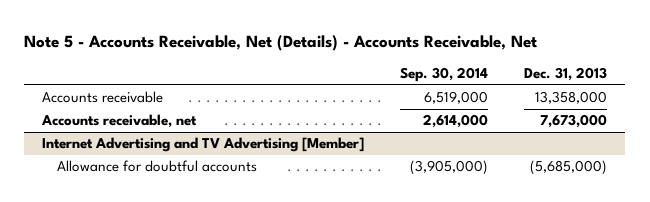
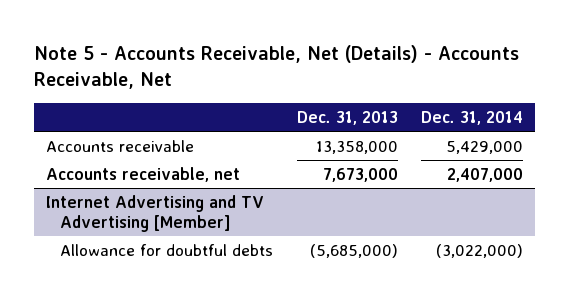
[400,67,489,83] Sep. 30, 2014 -> none
none -> [420,110,523,125] Dec. 31, 2014
[57,160,258,173] Allowance for doubtful accounts -> [60,243,274,256] Allowance for doubtful debts

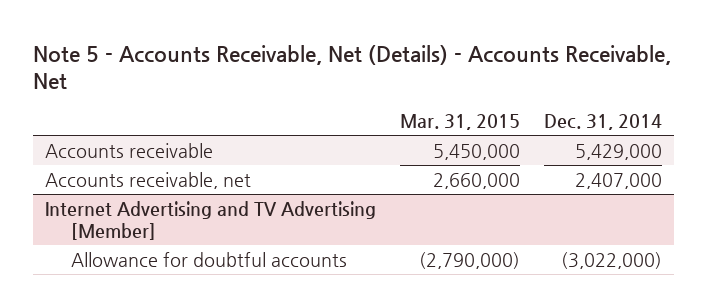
[296,110,398,125] Dec. 31, 2013 -> none
none -> [399,114,520,131] Mar. 31, 2015
[60,243,274,256] Allowance for doubtful debts -> [71,251,348,267] Allowance for doubtful accounts

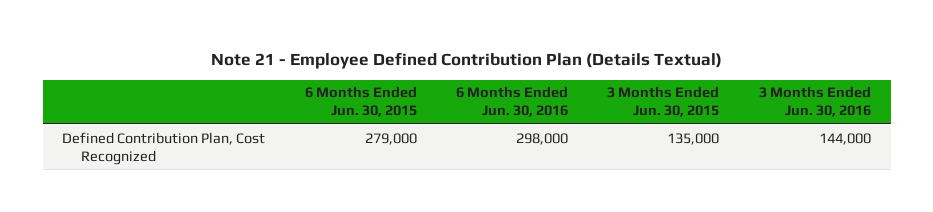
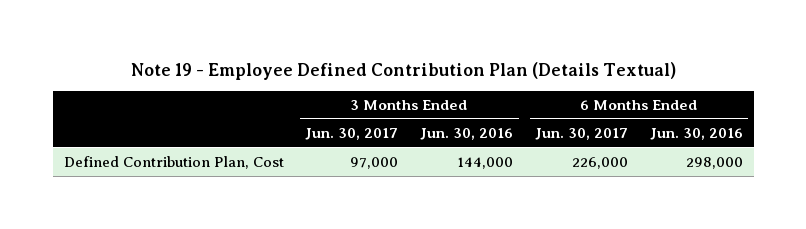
[210,52,722,70] Note 21 - Employee Defined Contribution Plan (Details Textual) -> [131,61,677,80] Note 19 - Employee Defined Contribution Plan (Details Textual)
[304,86,417,118] 6 Months Ended Jun. 30, 2015 -> none
[607,86,720,118] 3 Months Ended Jun. 30, 2015 -> none
none -> [305,128,399,141] Jun. 30, 2017
none -> [535,128,629,141] Jun. 30, 2017
[62,131,266,165] Defined Contribution Plan, Cost Recognized -> [63,156,284,170] Defined Contribution Plan, Cost

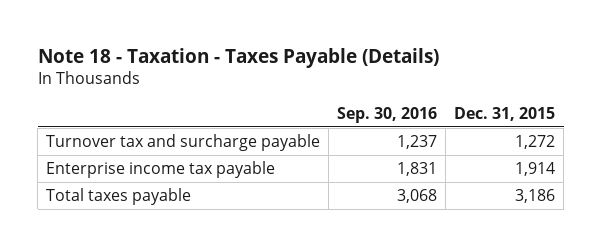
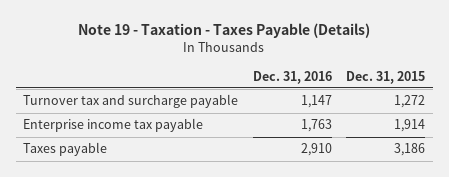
[37,47,439,68] Note 18 - Taxation - Taxes Payable (Details) -> [78,23,371,39] Note 19 - Taxation - Taxes Payable (Details)
[337,107,438,124] Sep. 30, 2016 -> none
none -> [252,70,332,84] Dec. 31, 2016
[46,187,192,205] Total taxes payable -> [23,142,108,157] Taxes payable

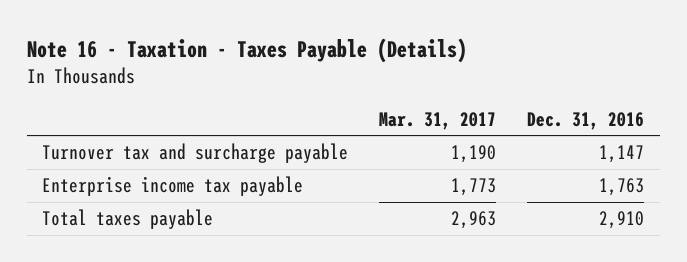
[78,23,371,39] Note 19 - Taxation - Taxes Payable (Details) -> [26,37,467,63] Note 16 - Taxation - Taxes Payable (Details)
[346,70,426,84] Dec. 31, 2015 -> none
none -> [379,111,497,130] Mar. 31, 2017
[23,142,108,157] Taxes payable -> [42,209,214,230] Total taxes payable

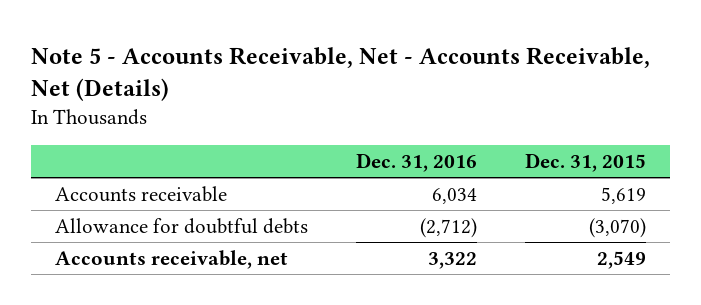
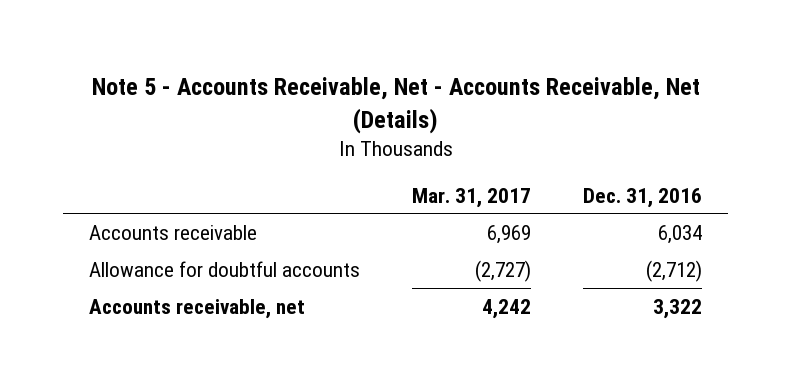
[524,153,646,173] Dec. 31, 2015 -> none
none -> [412,187,532,208] Mar. 31, 2017
[55,217,309,234] Allowance for doubtful debts -> [88,260,360,277] Allowance for doubtful accounts

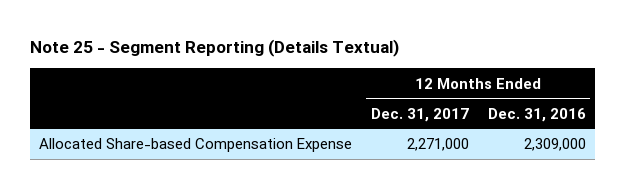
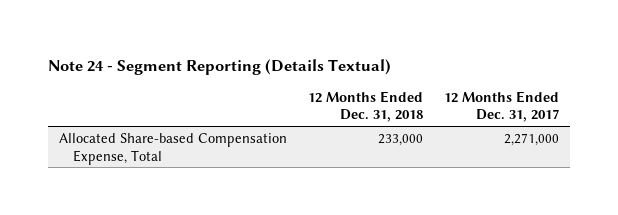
[30,39,400,58] Note 25 - Segment Reporting (Details Textual) -> [48,58,392,75] Note 24 - Segment Reporting (Details Textual)
[487,107,586,122] Dec. 31, 2016 -> none
none -> [308,90,424,123] 12 Months Ended Dec. 31, 2018
[39,138,353,153] Allocated Share-based Compensation Expense -> [58,133,287,165] Allocated Share-based Compensation Expense, Total

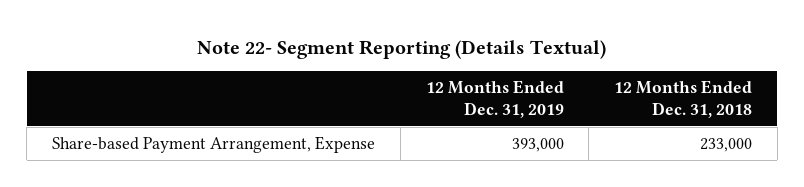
[48,58,392,75] Note 24 - Segment Reporting (Details Textual) -> [197,39,607,59] Note 22- Segment Reporting (Details Textual)
[444,90,560,123] 12 Months Ended Dec. 31, 2017 -> none
none -> [425,80,564,118] 12 Months Ended Dec. 31, 2019
[58,133,287,165] Allocated Share-based Compensation Expense, Total -> [52,135,376,153] Share-based Payment Arrangement, Expense

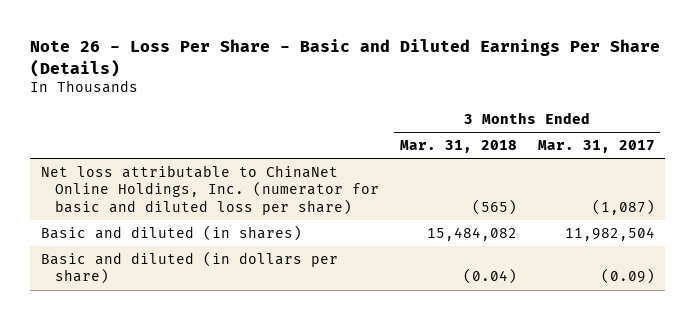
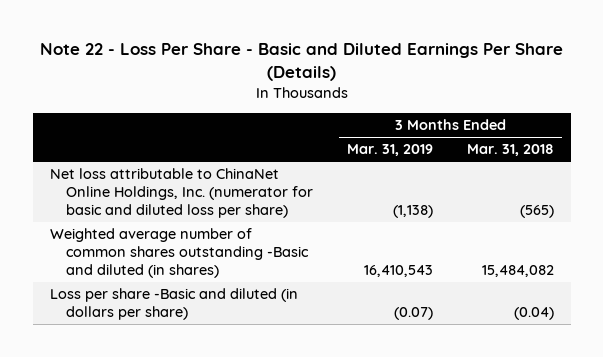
[30,38,661,77] Note 26 - Loss Per Share - Basic and Diluted Earnings Per Share (Details) -> [39,43,563,82] Note 22 - Loss Per Share - Basic and Diluted Earnings Per Share (Details)
[537,140,655,154] Mar. 31, 2017 -> none
none -> [347,144,434,157] Mar. 31, 2019
[40,224,302,241] Basic and diluted (in shares) -> [49,228,310,279] Weighted average number of common shares outstanding -Basic and diluted (in shares)
[40,250,338,285] Basic and diluted (in dollars per share) -> [49,288,298,321] Loss per share -Basic and diluted (in dollars per share)

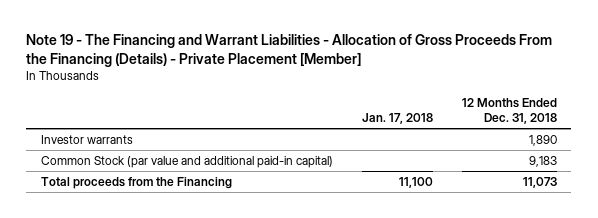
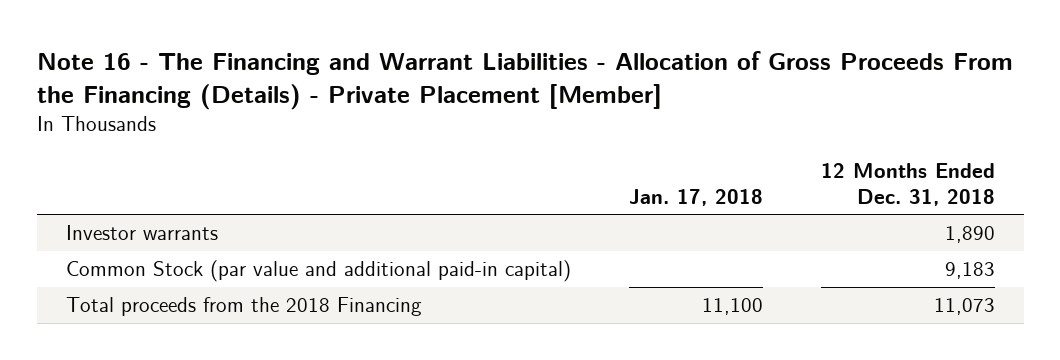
[26,33,553,67] Note 19 - The Financing and Warrant Liabilities - Allocation of Gross Proceeds From the Financing (Details) - Private Placement [Member] -> [36,50,1013,110] Note 16 - The Financing and Warrant Liabilities - Allocation of Gross Proceeds From the Financing (Details) - Private Placement [Member]
[40,176,232,189] Total proceeds from the Financing -> [65,297,422,317] Total proceeds from the 2018 Financing

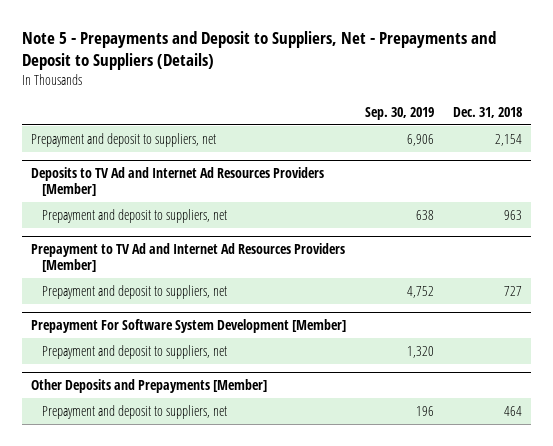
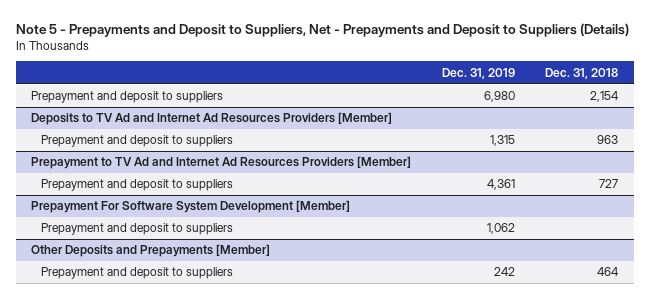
[365,106,435,120] Sep. 30, 2019 -> none
none -> [441,67,515,79] Dec. 31, 2019
[31,132,217,147] Prepayment and deposit to suppliers, net -> [30,91,223,104] Prepayment and deposit to suppliers
[42,208,228,223] Prepayment and deposit to suppliers, net -> [41,135,234,148] Prepayment and deposit to suppliers
[42,284,228,299] Prepayment and deposit to suppliers, net -> [41,179,234,192] Prepayment and deposit to suppliers
[42,344,228,359] Prepayment and deposit to suppliers, net -> [41,223,234,236] Prepayment and deposit to suppliers
[42,404,228,419] Prepayment and deposit to suppliers, net -> [41,267,234,280] Prepayment and deposit to suppliers

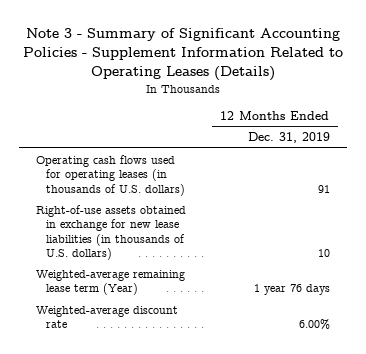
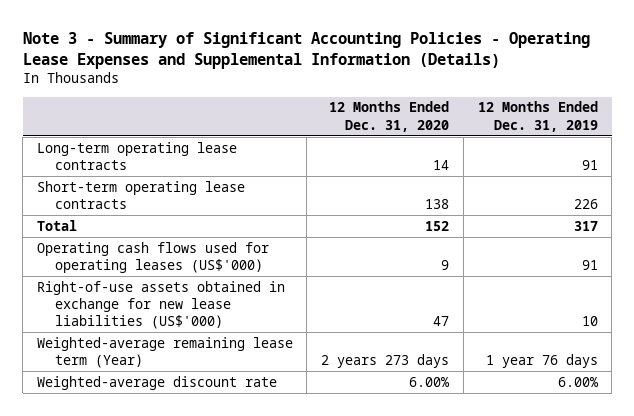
[23,28,344,82] Note 3 - Summary of Significant Accounting Policies - Supplement Information Related to Operating Leases (Details) -> [22,31,590,69] Note 3 - Summary of Significant Accounting Policies - Operating Lease Expenses and Supplemental Information (Details)
none -> [329,101,450,132] 12 Months Ended Dec. 31, 2020
none -> [36,141,237,171] Long-term operating lease contracts
none -> [36,180,245,210] Short-term operating lease contracts
none -> [36,219,77,231] Total
[36,154,186,196] Operating cash flows used for operating leases (in thousands of U.S. dollars) -> [36,241,269,274] Operating cash flows used for operating leases (US$'000)
[36,204,187,261] Right-of-use assets obtained in exchange for new lease liabilities (in thousands of U.S. dollars) -> [36,280,285,330] Right-of-use assets obtained in exchange for new lease liabilities (US$'000)

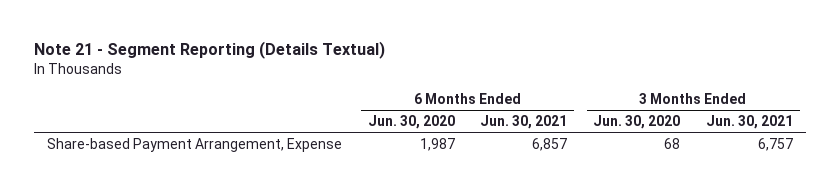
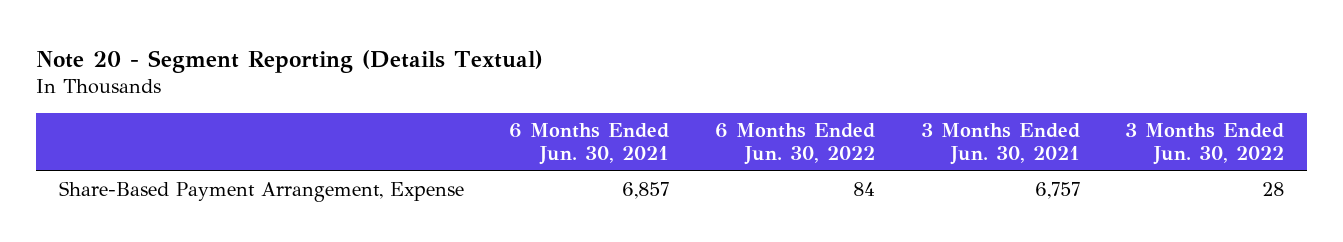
[33,41,385,60] Note 21 - Segment Reporting (Details Textual) -> [35,49,543,73] Note 20 - Segment Reporting (Details Textual)
[367,115,455,130] Jun. 30, 2020 -> none
[593,115,681,130] Jun. 30, 2020 -> none
none -> [715,123,876,166] 6 Months Ended Jun. 30, 2022
none -> [1125,123,1285,166] 3 Months Ended Jun. 30, 2022
[46,138,342,153] Share-based Payment Arrangement, Expense -> [58,180,464,202] Share-Based Payment Arrangement, Expense

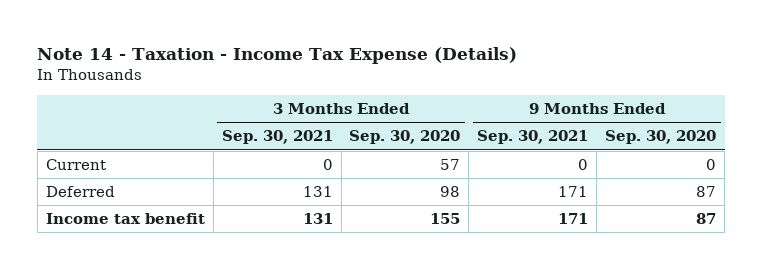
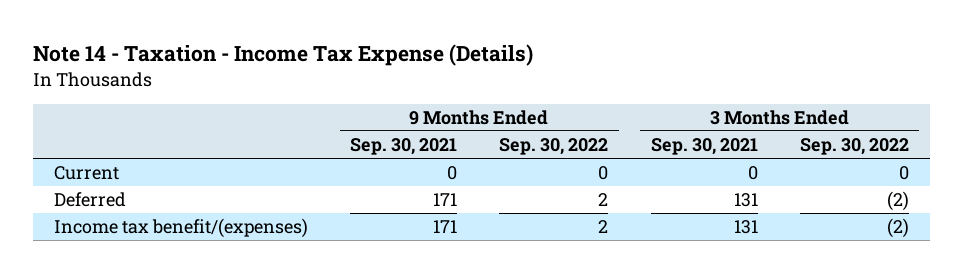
[349,130,461,145] Sep. 30, 2020 -> none
[605,130,717,145] Sep. 30, 2020 -> none
none -> [499,138,609,156] Sep. 30, 2022
none -> [799,138,909,156] Sep. 30, 2022
[45,213,205,225] Income tax benefit -> [54,218,309,239] Income tax benefit/(expenses)

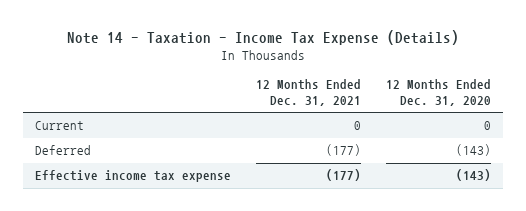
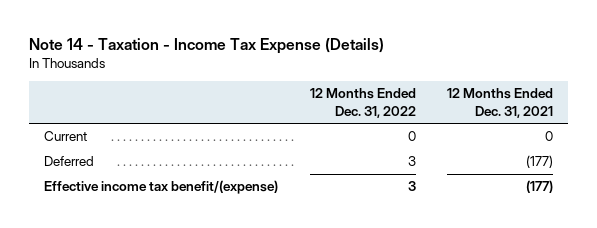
[385,79,491,106] 12 Months Ended Dec. 31, 2020 -> none
none -> [309,88,416,118] 12 Months Ended Dec. 31, 2022
[35,170,232,183] Effective income tax expense -> [44,180,279,195] Effective income tax benefit/(expense)

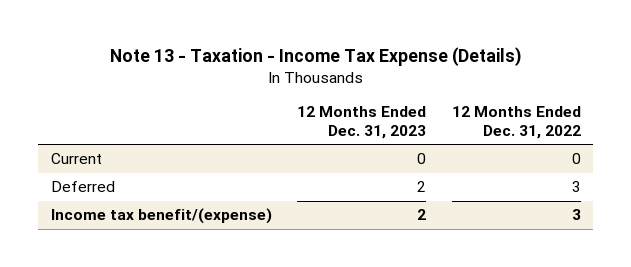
[28,37,384,54] Note 14 - Taxation - Income Tax Expense (Details) -> [109,46,522,66] Note 13 - Taxation - Income Tax Expense (Details)
[446,88,553,118] 12 Months Ended Dec. 31, 2021 -> none
none -> [297,106,427,139] 12 Months Ended Dec. 31, 2023
[44,180,279,195] Effective income tax benefit/(expense) -> [50,208,272,225] Income tax benefit/(expense)

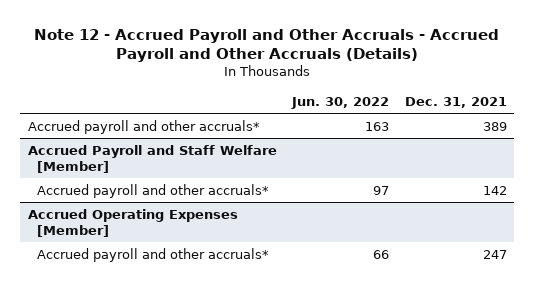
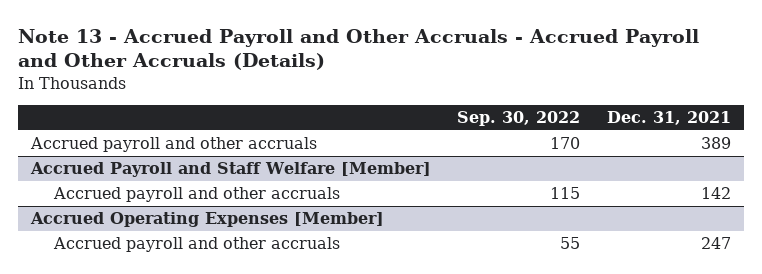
[34,28,500,63] Note 12 - Accrued Payroll and Other Accruals - Accrued Payroll and Other Accruals (Details) -> [17,28,699,71] Note 13 - Accrued Payroll and Other Accruals - Accrued Payroll and Other Accruals (Details)
[291,96,390,109] Jun. 30, 2022 -> none
none -> [457,111,581,127] Sep. 30, 2022
[27,119,260,134] Accrued payroll and other accruals* -> [29,137,317,153] Accrued payroll and other accruals
[37,183,270,198] Accrued payroll and other accruals* -> [53,187,341,203] Accrued payroll and other accruals
[37,247,270,262] Accrued payroll and other accruals* -> [53,237,341,253] Accrued payroll and other accruals

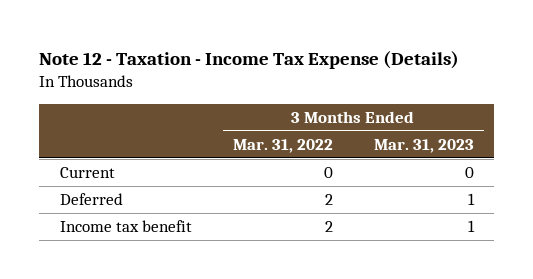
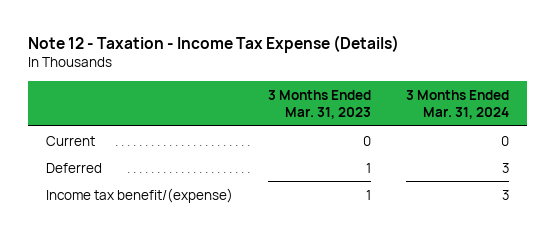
[232,138,333,153] Mar. 31, 2022 -> none
none -> [406,89,510,120] 3 Months Ended Mar. 31, 2024
[59,220,192,233] Income tax benefit -> [45,187,233,203] Income tax benefit/(expense)

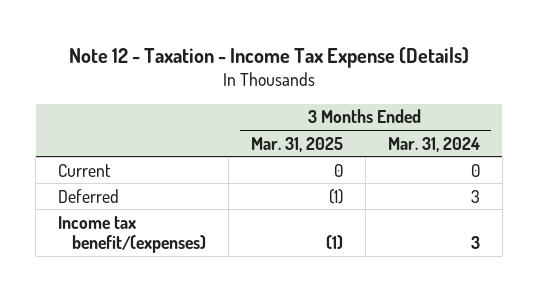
[268,89,372,120] 3 Months Ended Mar. 31, 2023 -> none
none -> [250,136,343,152] Mar. 31, 2025
[45,187,233,203] Income tax benefit/(expense) -> [58,215,206,253] Income tax benefit/(expenses)

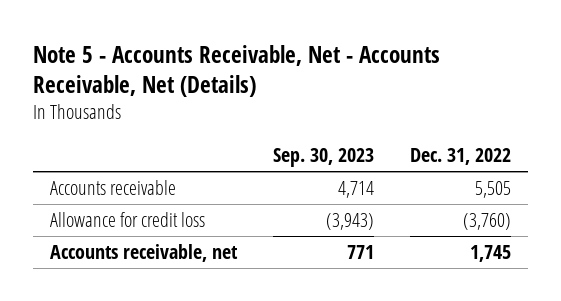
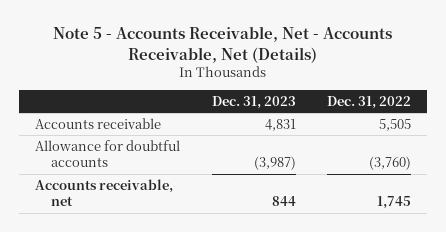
[273,147,375,167] Sep. 30, 2023 -> none
none -> [211,95,296,109] Dec. 31, 2023
[50,212,206,228] Allowance for credit loss -> [35,139,181,168] Allowance for doubtful accounts

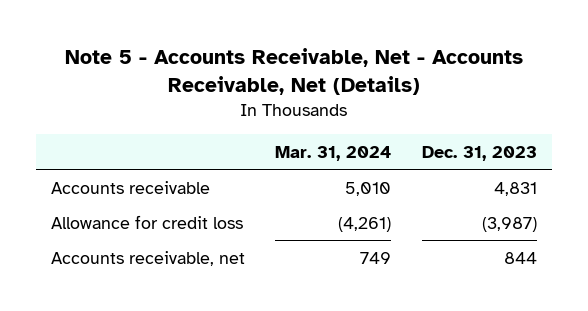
[327,95,412,109] Dec. 31, 2022 -> none
none -> [275,145,392,161] Mar. 31, 2024
[35,139,181,168] Allowance for doubtful accounts -> [50,214,243,229] Allowance for credit loss

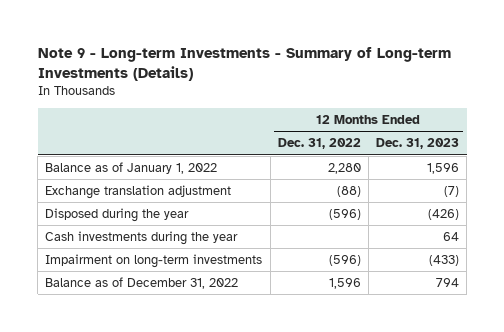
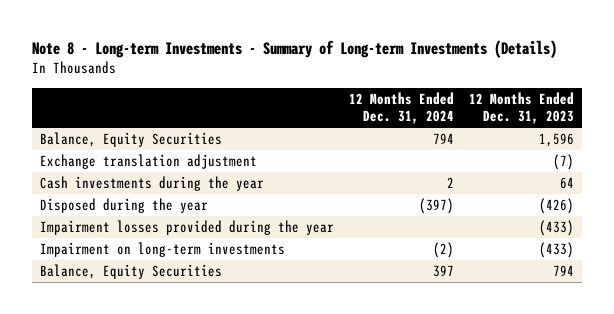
[37,46,451,81] Note 9 - Long-term Investments - Summary of Long-term Investments (Details) -> [31,40,557,59] Note 8 - Long-term Investments - Summary of Long-term Investments (Details)
[277,138,361,150] Dec. 31, 2022 -> none
none -> [348,91,454,124] 12 Months Ended Dec. 31, 2024
[45,162,218,175] Balance as of January 1, 2022 -> [39,132,222,148] Balance, Equity Securities
[45,208,190,223] Disposed during the year -> [39,198,208,214] Disposed during the year
none -> [39,220,334,236] Impairment losses provided during the year
[45,277,239,290] Balance as of December 31, 2022 -> [39,264,222,280] Balance, Equity Securities

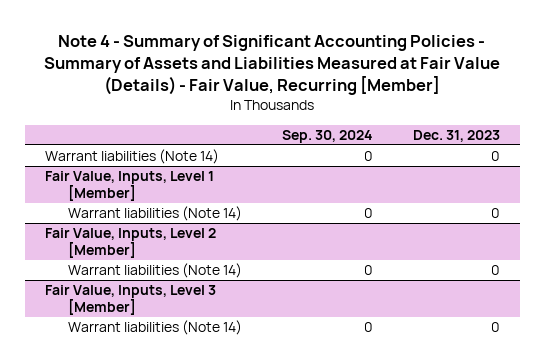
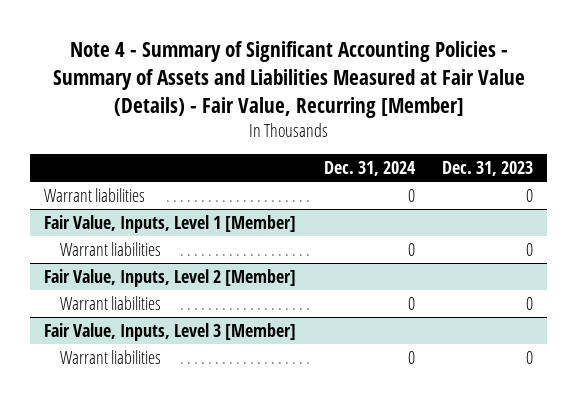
[281,129,373,143] Sep. 30, 2024 -> none
none -> [323,161,416,177] Dec. 31, 2024
[45,149,220,165] Warrant liabilities (Note 14) -> [43,187,145,202] Warrant liabilities
[67,206,242,222] Warrant liabilities (Note 14) -> [59,241,161,256] Warrant liabilities
[67,263,242,279] Warrant liabilities (Note 14) -> [59,295,161,310] Warrant liabilities
[67,320,242,336] Warrant liabilities (Note 14) -> [59,349,161,364] Warrant liabilities

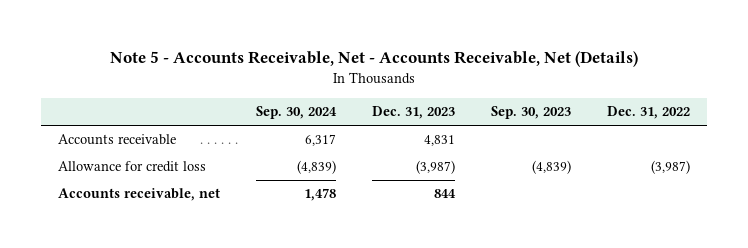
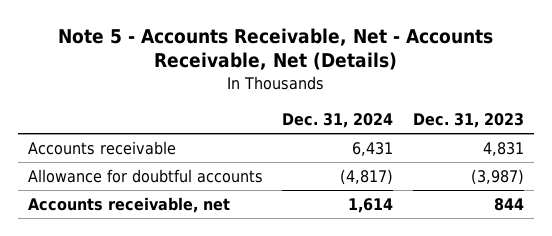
[256,106,338,120] Sep. 30, 2024 -> none
[490,106,571,120] Sep. 30, 2023 -> none
[606,106,690,120] Dec. 31, 2022 -> none
none -> [282,112,394,128] Dec. 31, 2024
[58,161,207,173] Allowance for credit loss -> [27,168,263,183] Allowance for doubtful accounts

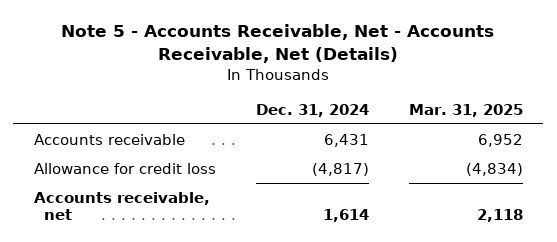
[413,112,525,128] Dec. 31, 2023 -> none
none -> [409,103,524,117] Mar. 31, 2025
[27,168,263,183] Allowance for doubtful accounts -> [33,162,216,174] Allowance for credit loss

